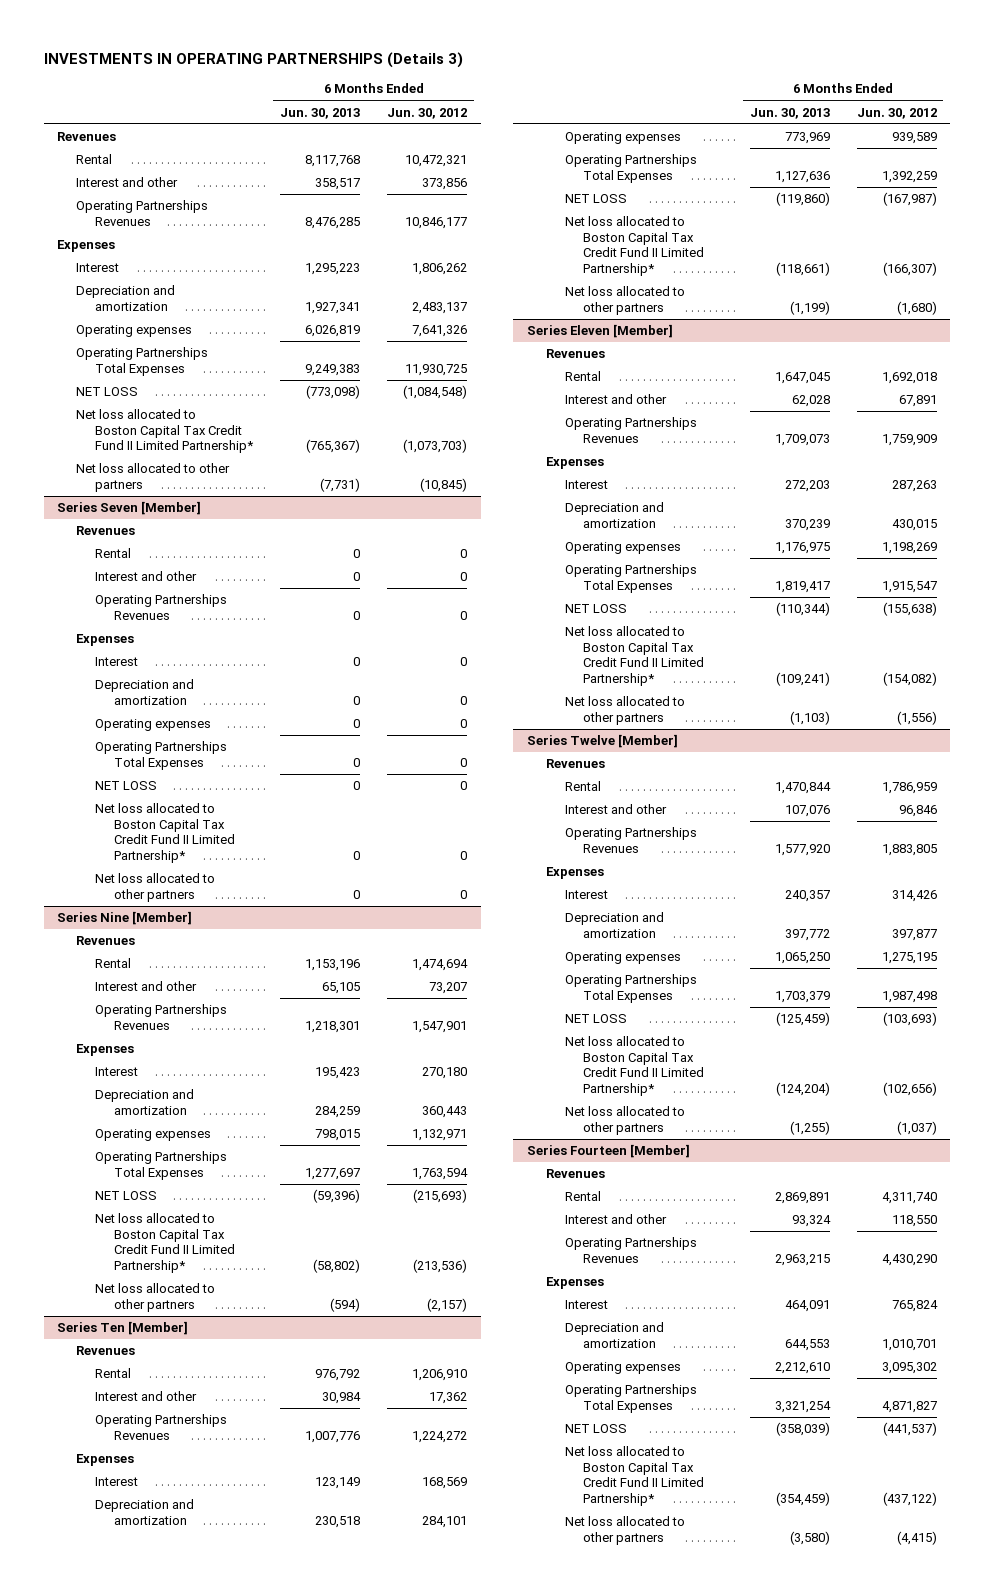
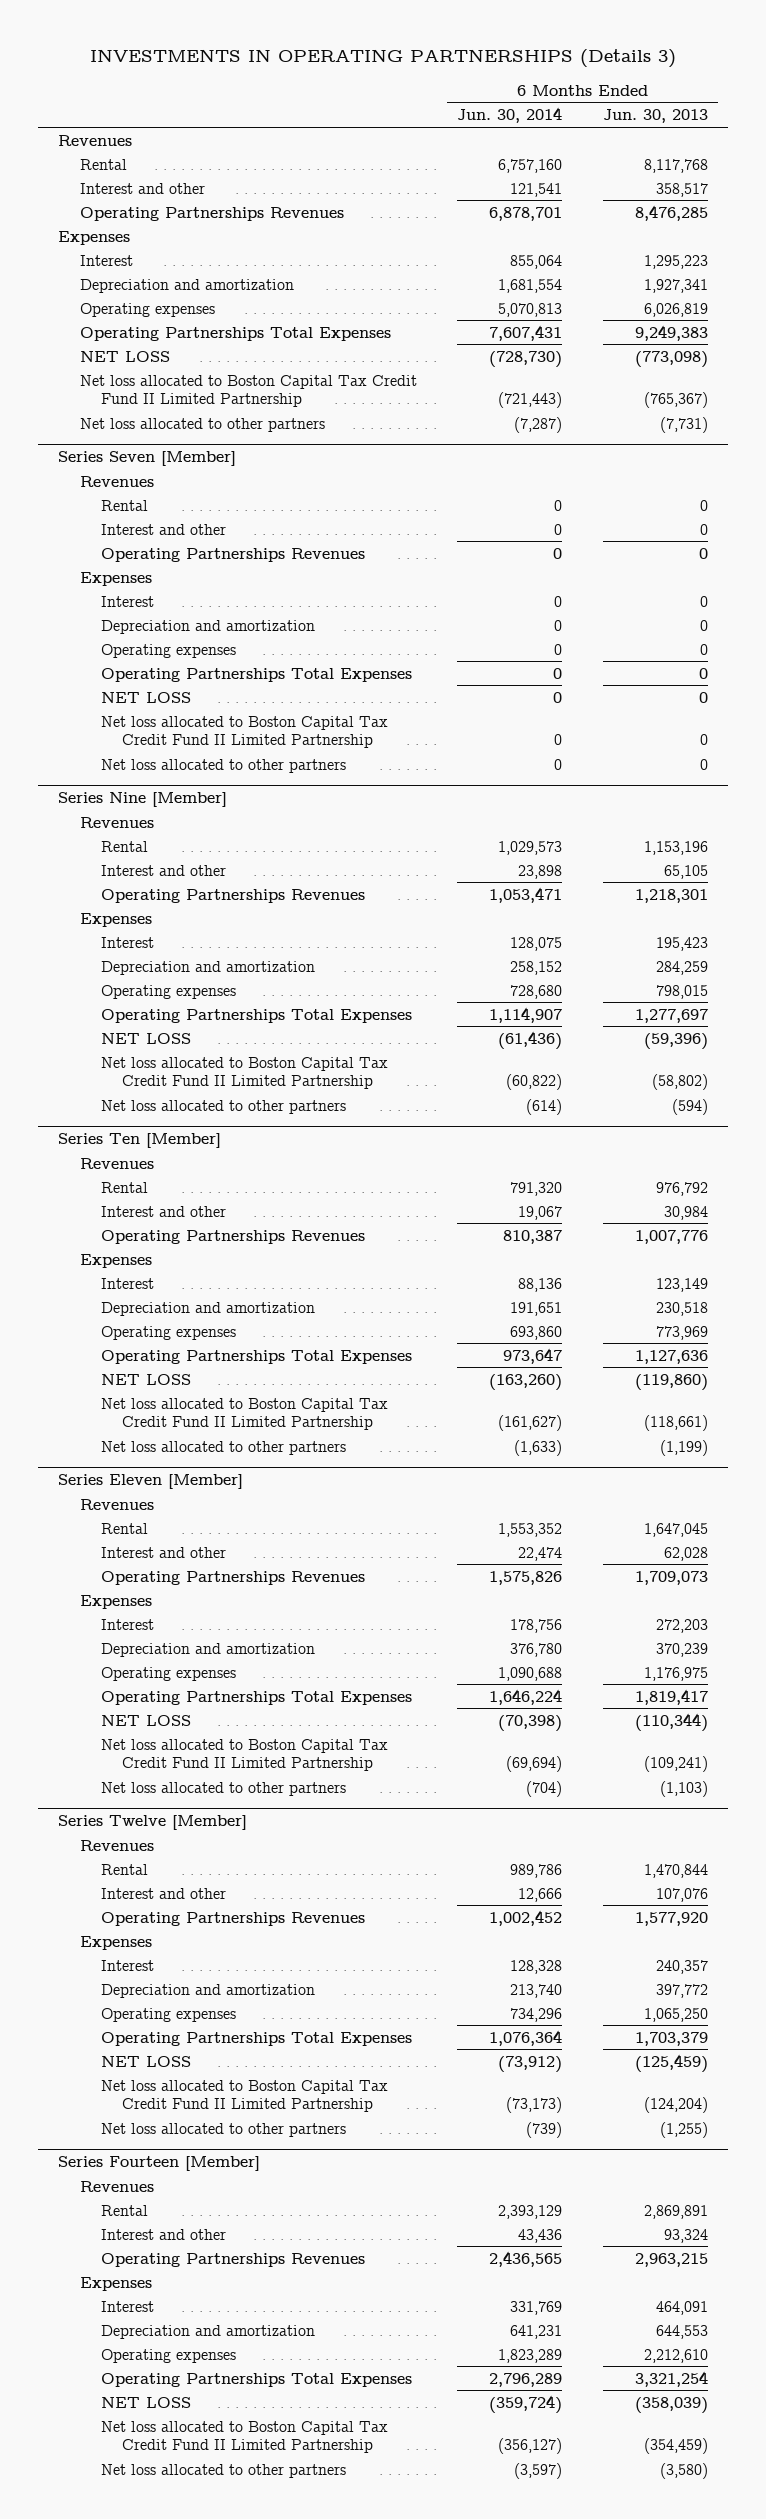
[387,107,468,119] Jun. 30, 2012 -> none
none -> [457,107,563,124] Jun. 30, 2014
[76,409,254,454] Net loss allocated to Boston Capital Tax Credit Fund II Limited Partnership* -> [79,374,417,407] Net loss allocated to Boston Capital Tax Credit Fund II Limited Partnership
[94,803,235,863] Net loss allocated to Boston Capital Tax Credit Fund II Limited Partnership* -> [100,715,388,748] Net loss allocated to Boston Capital Tax Credit Fund II Limited Partnership
[94,1213,235,1273] Net loss allocated to Boston Capital Tax Credit Fund II Limited Partnership* -> [100,1056,388,1089] Net loss allocated to Boston Capital Tax Credit Fund II Limited Partnership
[564,216,705,276] Net loss allocated to Boston Capital Tax Credit Fund II Limited Partnership* -> [100,1397,388,1430] Net loss allocated to Boston Capital Tax Credit Fund II Limited Partnership
[564,626,705,686] Net loss allocated to Boston Capital Tax Credit Fund II Limited Partnership* -> [100,1738,388,1771] Net loss allocated to Boston Capital Tax Credit Fund II Limited Partnership
[564,1036,705,1096] Net loss allocated to Boston Capital Tax Credit Fund II Limited Partnership* -> [100,2079,388,2112] Net loss allocated to Boston Capital Tax Credit Fund II Limited Partnership
[564,1446,705,1506] Net loss allocated to Boston Capital Tax Credit Fund II Limited Partnership* -> [100,2420,388,2453] Net loss allocated to Boston Capital Tax Credit Fund II Limited Partnership

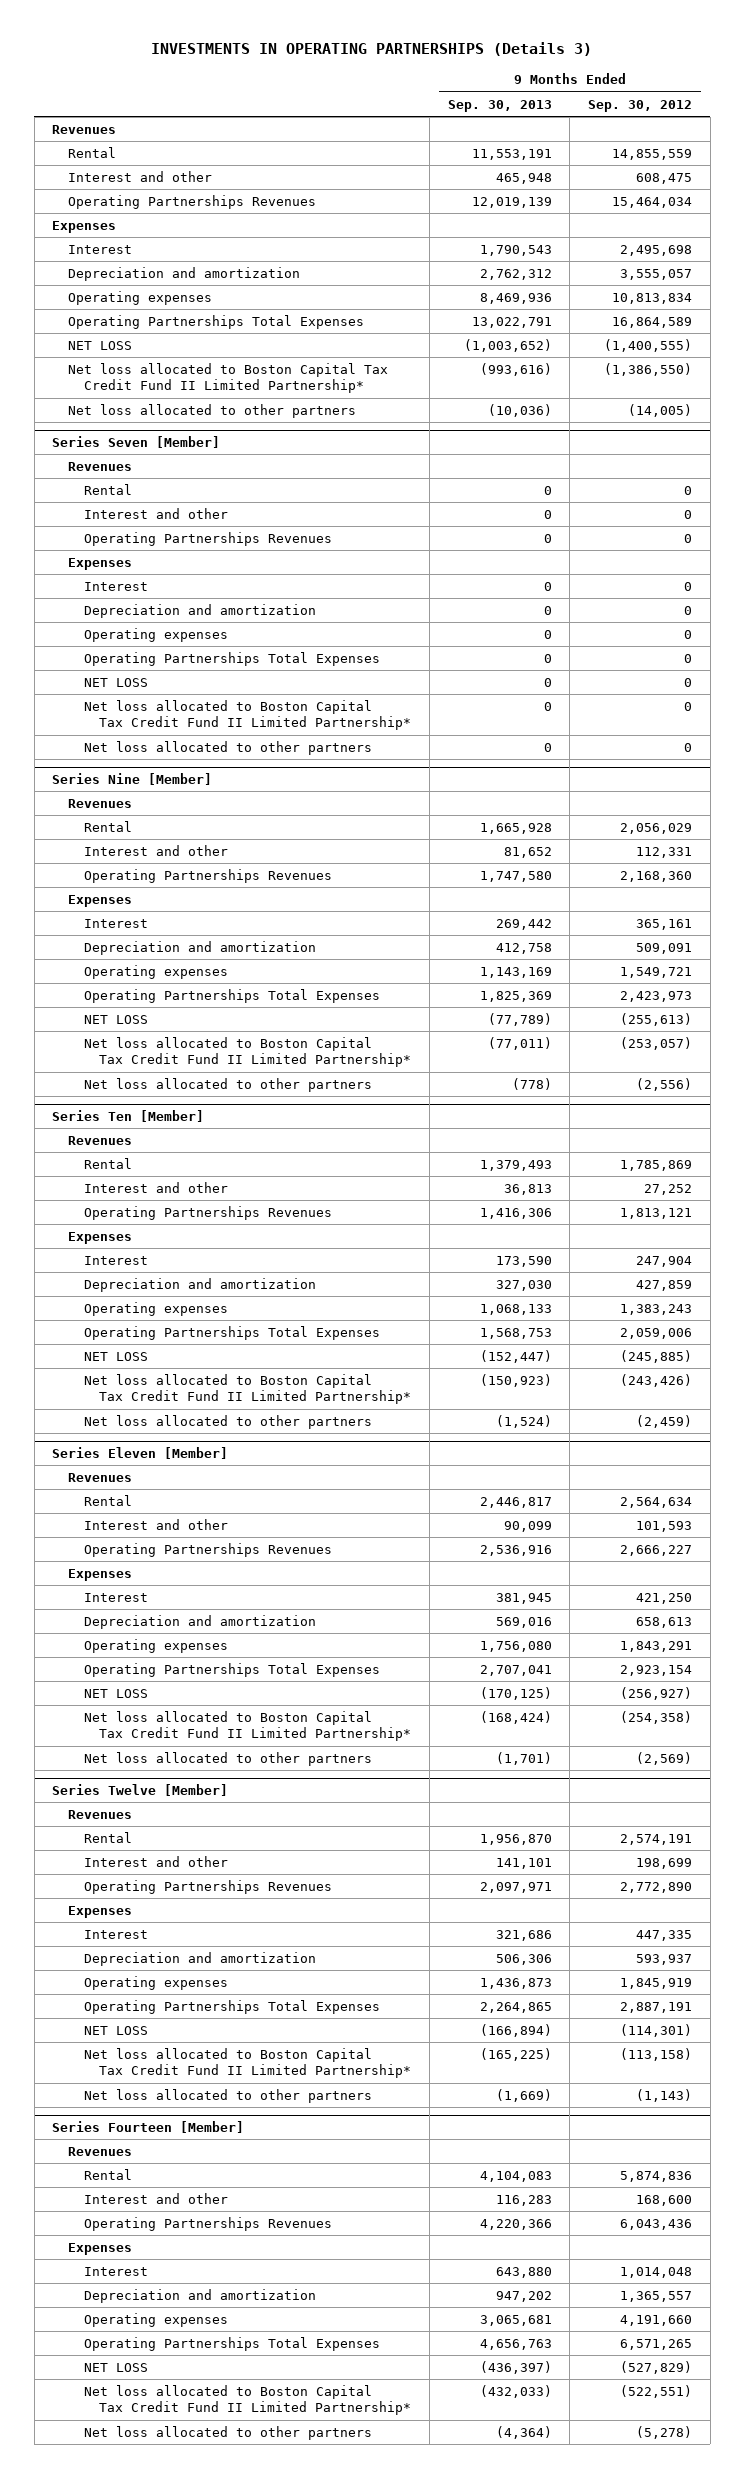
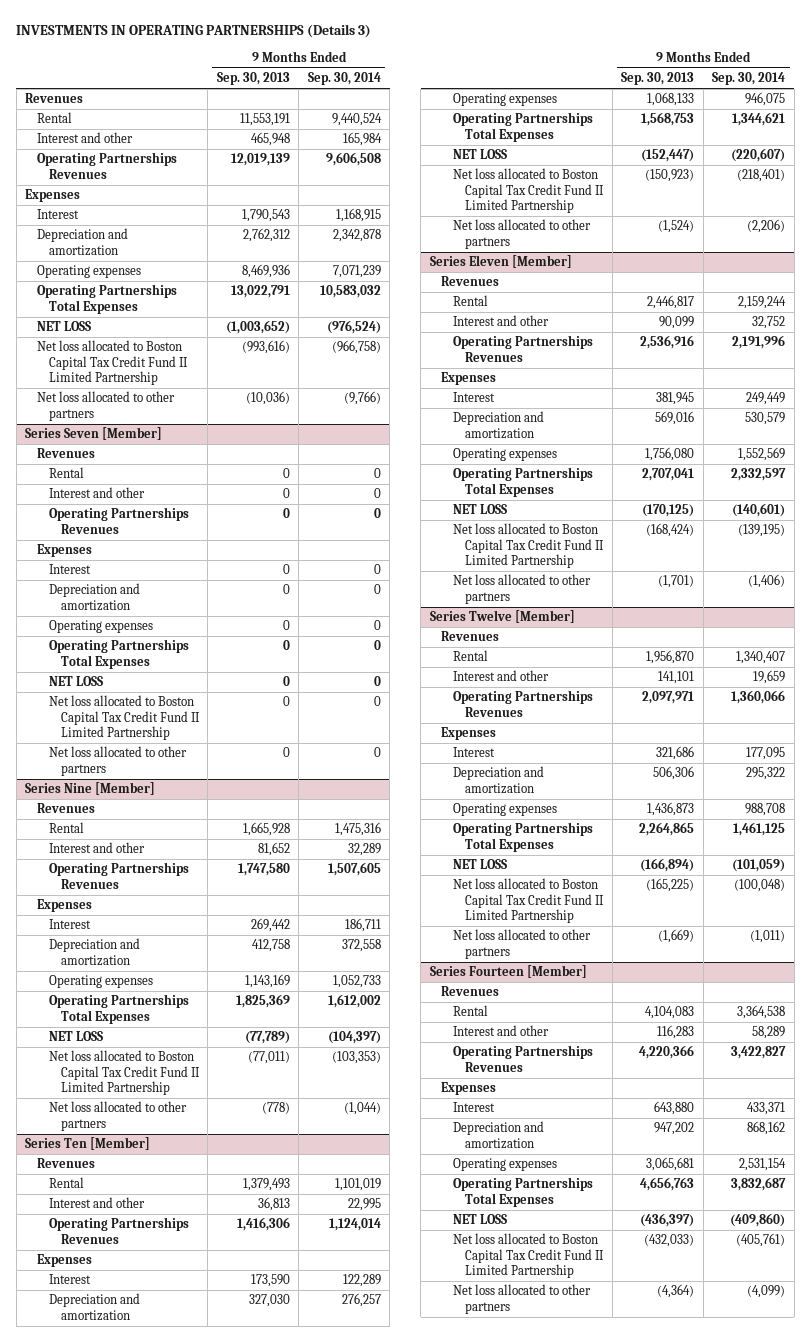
[588,99,693,112] Sep. 30, 2012 -> none
none -> [307,72,381,86] Sep. 30, 2014
[68,362,389,394] Net loss allocated to Boston Capital Tax Credit Fund II Limited Partnership* -> [37,340,188,386] Net loss allocated to Boston Capital Tax Credit Fund II Limited Partnership
[83,699,412,731] Net loss allocated to Boston Capital Tax Credit Fund II Limited Partnership* -> [48,695,200,741] Net loss allocated to Boston Capital Tax Credit Fund II Limited Partnership
[83,1036,412,1068] Net loss allocated to Boston Capital Tax Credit Fund II Limited Partnership* -> [48,1050,200,1096] Net loss allocated to Boston Capital Tax Credit Fund II Limited Partnership
[83,1373,412,1405] Net loss allocated to Boston Capital Tax Credit Fund II Limited Partnership* -> [453,168,605,214] Net loss allocated to Boston Capital Tax Credit Fund II Limited Partnership
[83,1710,412,1742] Net loss allocated to Boston Capital Tax Credit Fund II Limited Partnership* -> [453,523,605,569] Net loss allocated to Boston Capital Tax Credit Fund II Limited Partnership
[83,2047,412,2079] Net loss allocated to Boston Capital Tax Credit Fund II Limited Partnership* -> [453,878,605,924] Net loss allocated to Boston Capital Tax Credit Fund II Limited Partnership
[83,2384,412,2416] Net loss allocated to Boston Capital Tax Credit Fund II Limited Partnership* -> [453,1233,605,1279] Net loss allocated to Boston Capital Tax Credit Fund II Limited Partnership

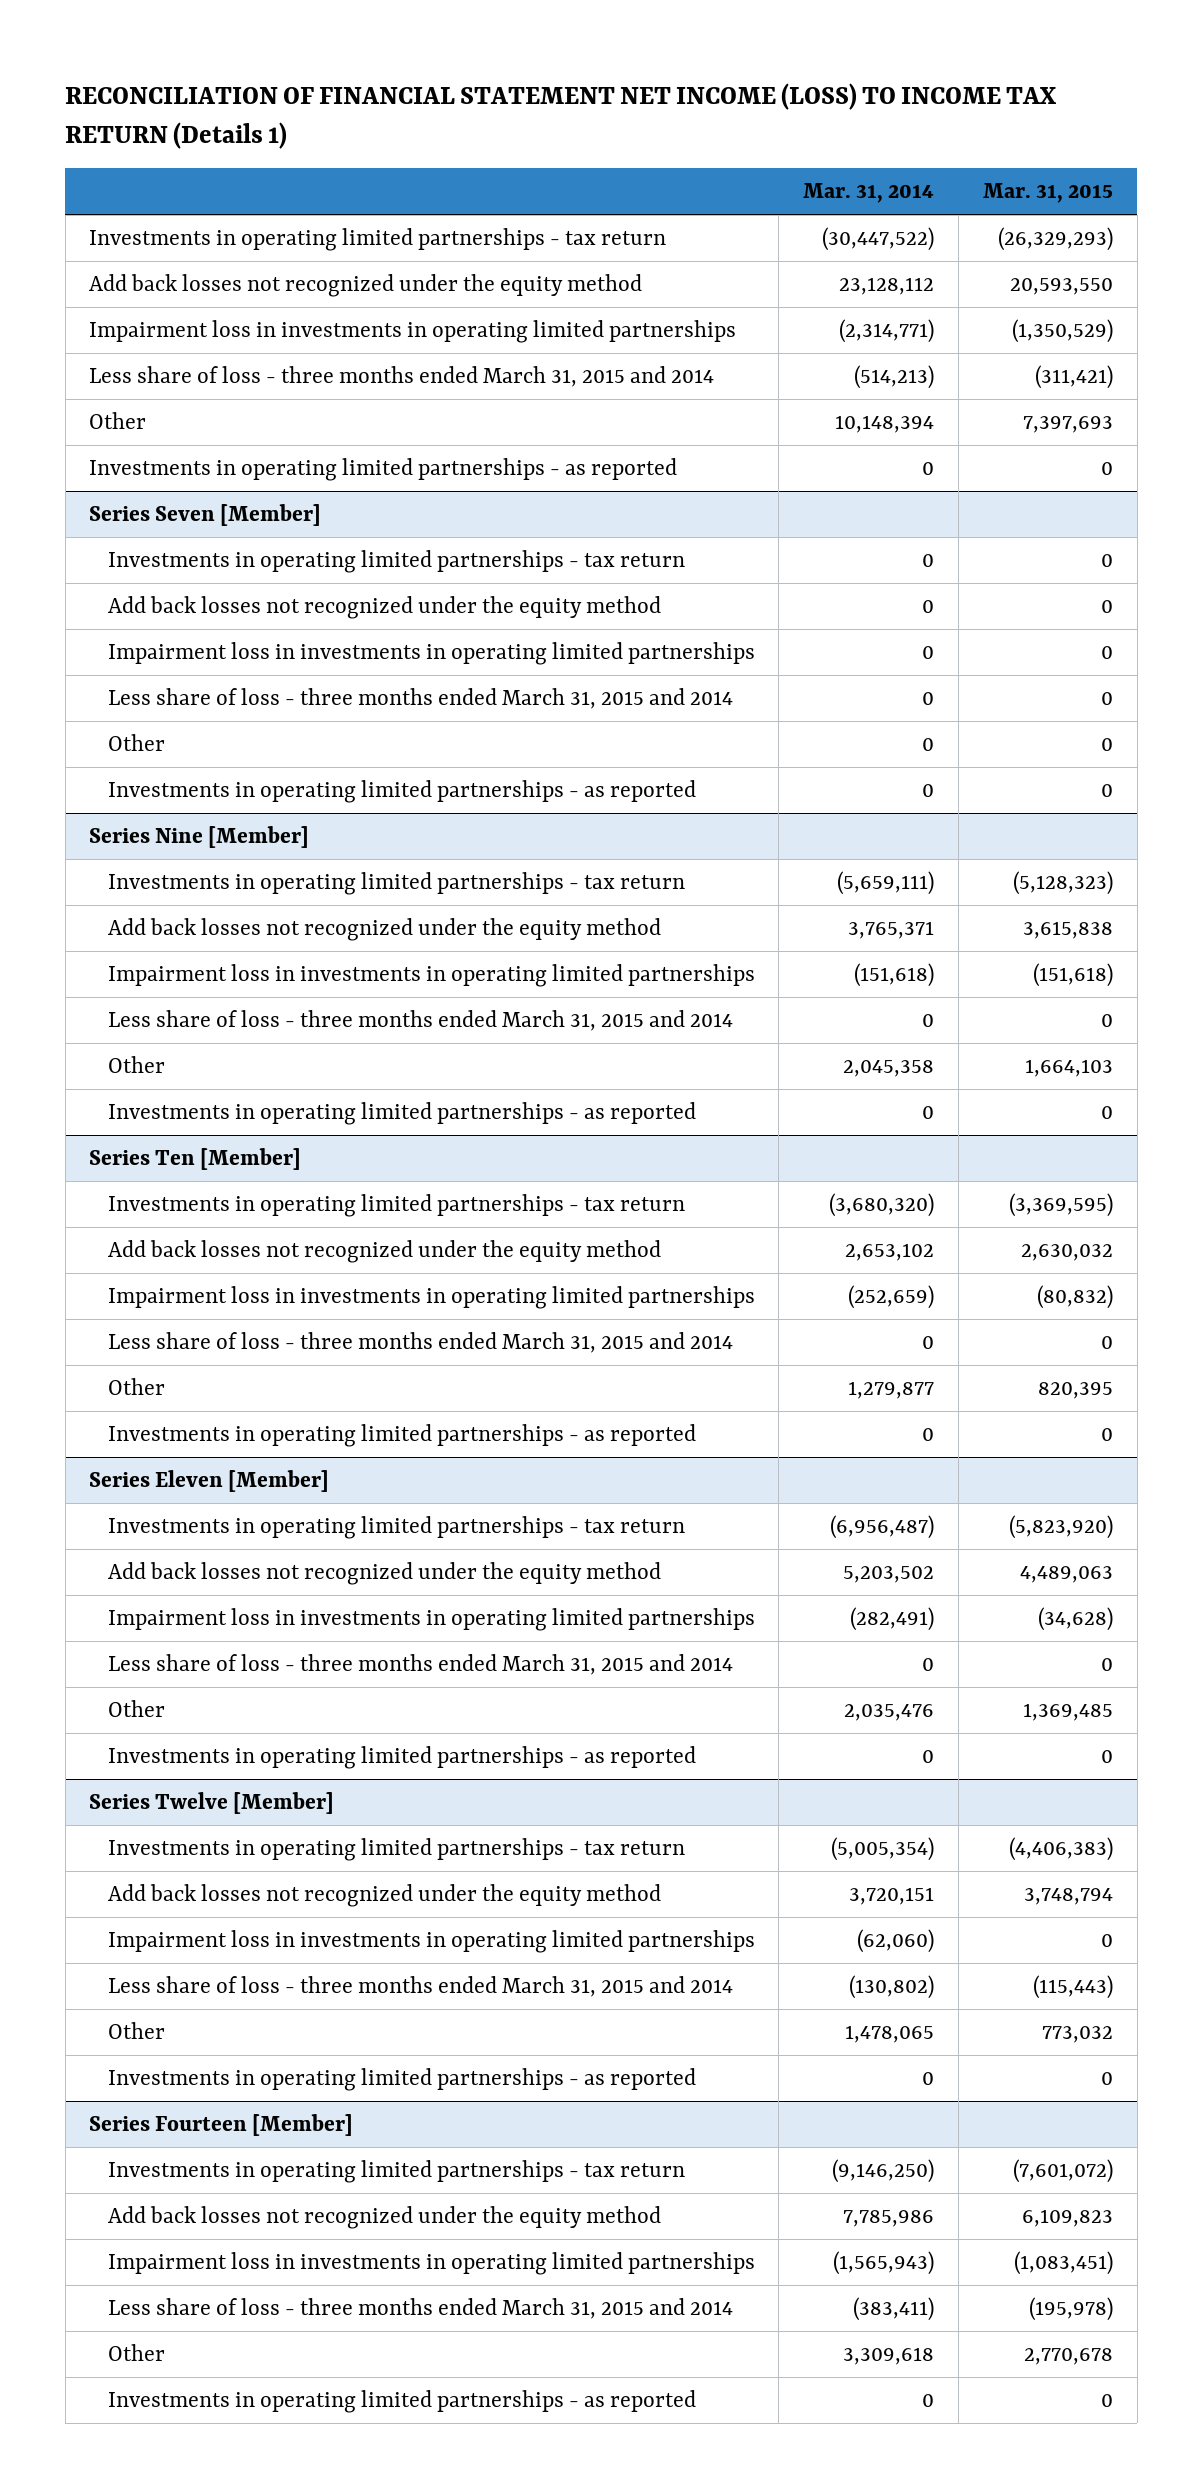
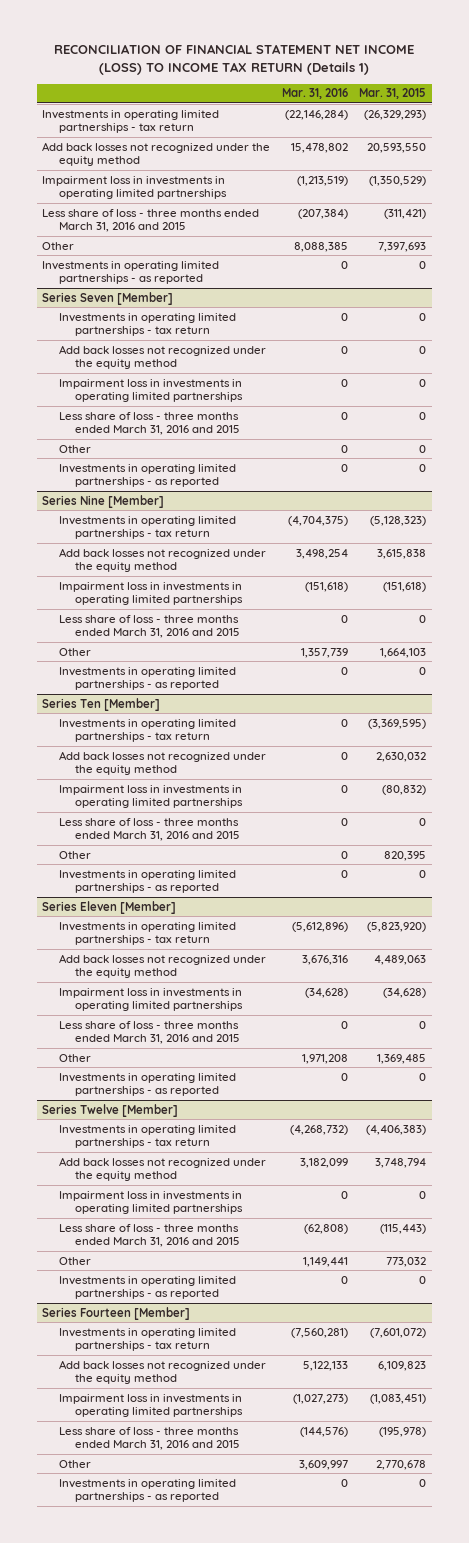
[803,183,935,204] Mar. 31, 2014 -> none
none -> [281,88,348,100] Mar. 31, 2016
[89,366,715,388] Less share of loss - three months ended March 31, 2015 and 2014 -> [42,208,260,233] Less share of loss - three months ended March 31, 2016 and 2015
[107,688,733,710] Less share of loss - three months ended March 31, 2015 and 2014 -> [58,411,240,436] Less share of loss - three months ended March 31, 2016 and 2015
[107,1010,733,1032] Less share of loss - three months ended March 31, 2015 and 2014 -> [58,614,240,639] Less share of loss - three months ended March 31, 2016 and 2015
[107,1332,733,1354] Less share of loss - three months ended March 31, 2015 and 2014 -> [58,817,240,842] Less share of loss - three months ended March 31, 2016 and 2015
[107,1654,733,1676] Less share of loss - three months ended March 31, 2015 and 2014 -> [58,1020,240,1045] Less share of loss - three months ended March 31, 2016 and 2015
[107,1976,733,1998] Less share of loss - three months ended March 31, 2015 and 2014 -> [58,1223,240,1248] Less share of loss - three months ended March 31, 2016 and 2015
[107,2298,733,2320] Less share of loss - three months ended March 31, 2015 and 2014 -> [58,1426,240,1451] Less share of loss - three months ended March 31, 2016 and 2015

